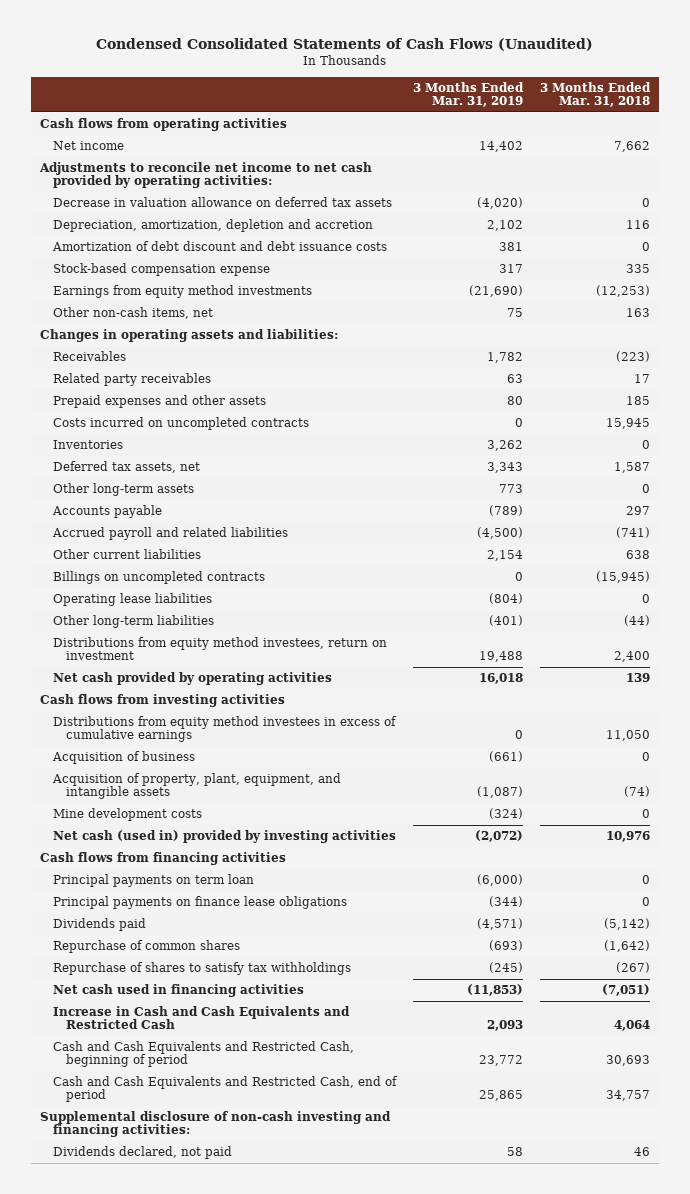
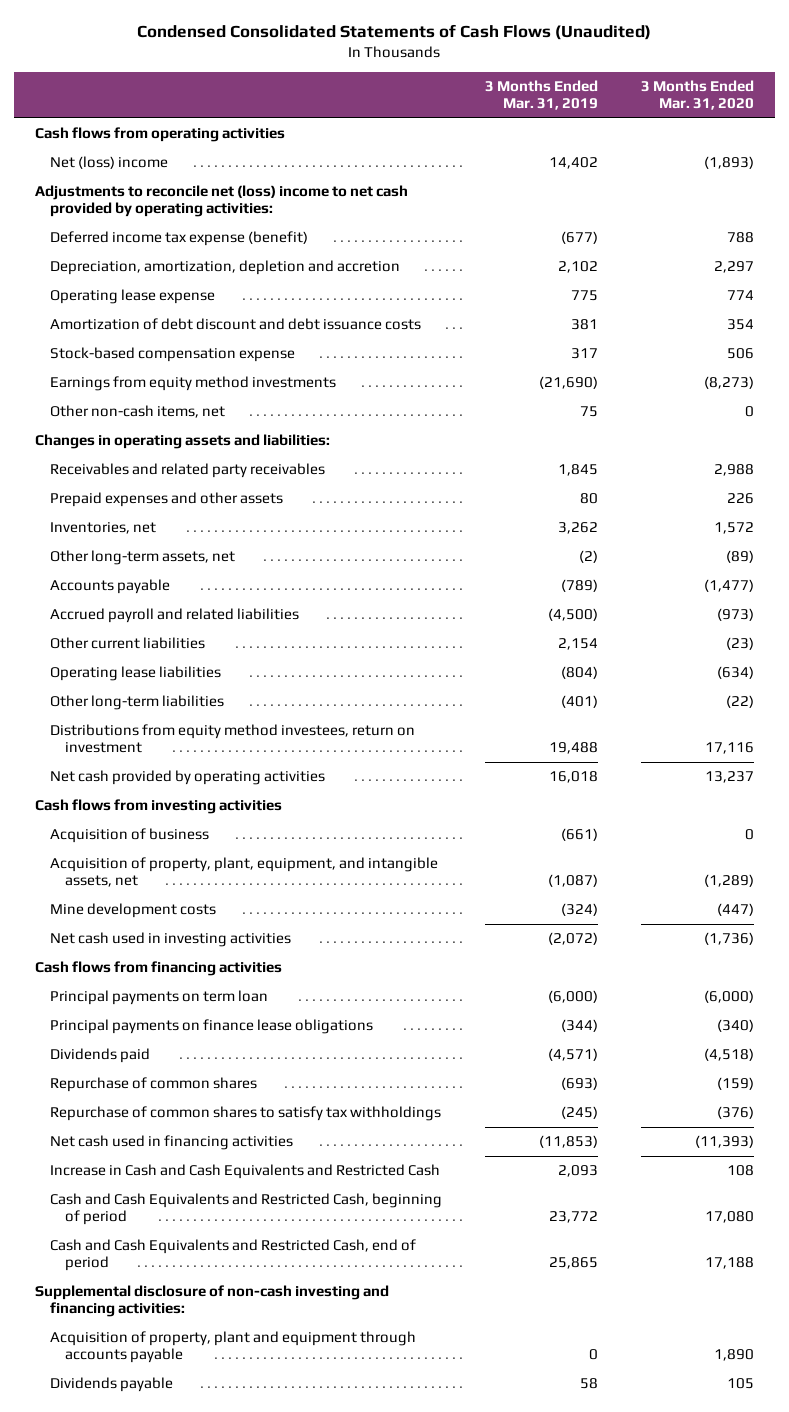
[540,81,652,108] 3 Months Ended Mar. 31, 2018 -> none
none -> [640,79,754,111] 3 Months Ended Mar. 31, 2020
[52,197,392,208] Decrease in valuation allowance on deferred tax assets -> none
[52,141,124,151] Net income -> [50,156,169,170] Net (loss) income
[38,162,372,189] Adjustments to reconcile net income to net cash provided by operating activities: -> [34,185,408,218] Adjustments to reconcile net (loss) income to net cash provided by operating activities:
none -> [50,231,309,247] Deferred income tax expense (benefit)
none -> [50,289,216,305] Operating lease expense
[52,351,126,362] Receivables -> none
[52,373,211,387] Related party receivables -> [50,463,326,479] Receivables and related party receivables
[506,374,523,384] 63 -> [557,464,598,477] 1,845
[52,417,309,431] Costs incurred on uncompleted contracts -> none
[52,461,200,474] Deferred tax assets, net -> none
[52,440,123,450] Inventories -> [50,522,157,535] Inventories, net
[52,483,194,497] Other long-term assets -> [50,550,236,566] Other long-term assets, net
[498,484,523,494] 773 -> [578,550,598,564] (2)
[52,571,265,585] Billings on uncompleted contracts -> none
[52,716,397,743] Distributions from equity method investees in excess of cumulative earnings -> none
[51,773,341,800] Acquisition of property, plant, equipment, and intangible assets -> [50,857,439,888] Acquisition of property, plant, equipment, and intangible assets, net
[52,830,396,844] Net cash (used in) provided by investing activities -> [50,932,292,948] Net cash used in investing activities
[52,962,351,976] Repurchase of shares to satisfy tax withholdings -> [50,1106,442,1122] Repurchase of common shares to satisfy tax withholdings
none -> [50,1331,417,1364] Acquisition of property, plant and equipment through accounts payable
[52,1146,232,1160] Dividends declared, not paid -> [50,1377,174,1393] Dividends payable

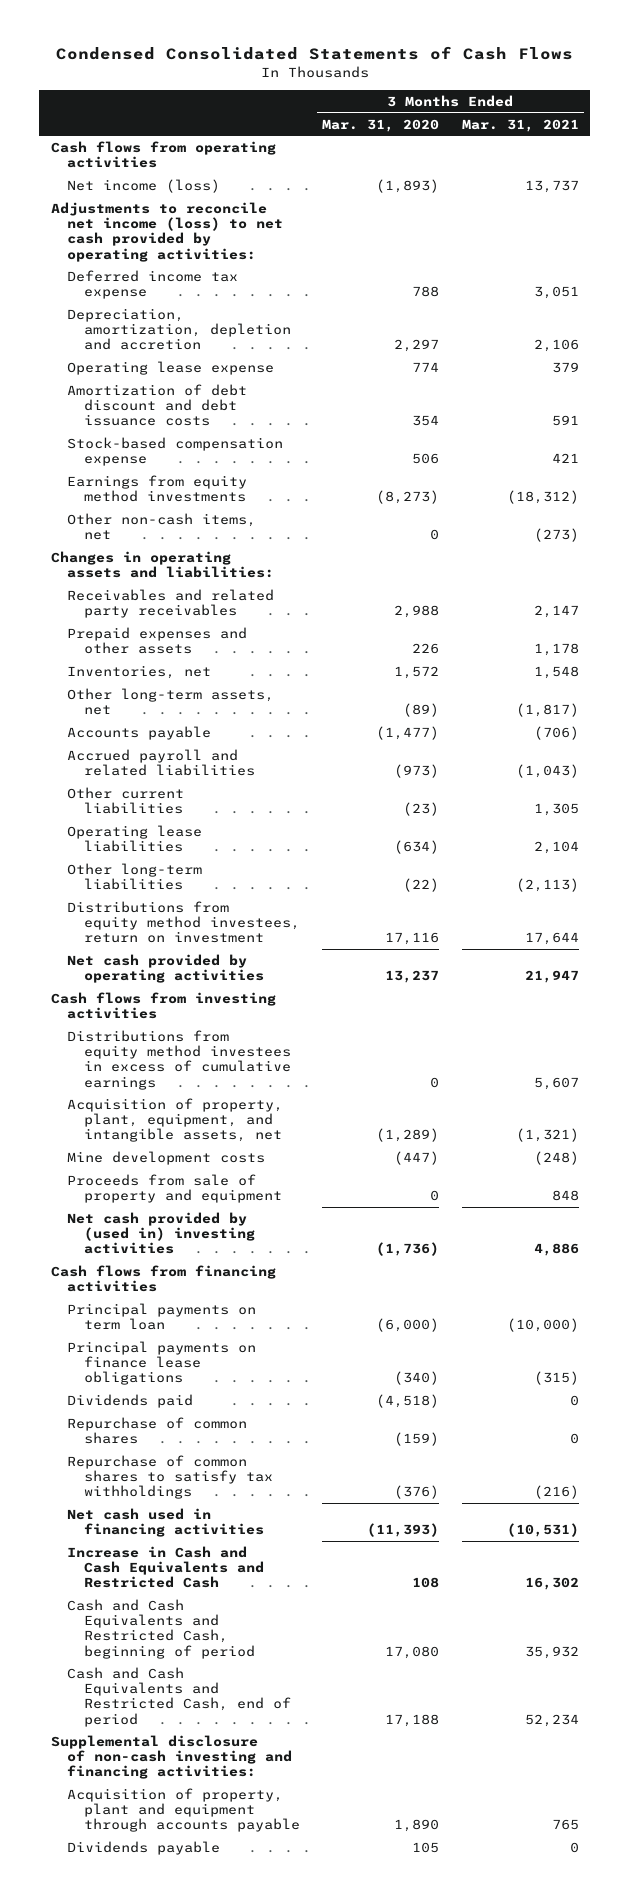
[137,23,652,40] Condensed Consolidated Statements of Cash Flows (Unaudited) -> [55,46,573,61] Condensed Consolidated Statements of Cash Flows
[484,79,598,111] 3 Months Ended Mar. 31, 2019 -> none
none -> [461,118,579,132] Mar. 31, 2021
[50,156,169,170] Net (loss) income -> [67,178,221,193] Net income (loss)
[34,185,408,218] Adjustments to reconcile net (loss) income to net cash provided by operating activities: -> [50,201,284,262] Adjustments to reconcile net income (loss) to net cash provided by operating activities:
[50,231,309,247] Deferred income tax expense (benefit) -> [67,269,239,300] Deferred income tax expense
[50,828,210,844] Acquisition of business -> none
none -> [67,1029,291,1090] Distributions from equity method investees in excess of cumulative earnings
none -> [67,1173,282,1204] Proceeds from sale of property and equipment
[50,932,292,948] Net cash used in investing activities -> [67,1211,255,1255] Net cash provided by (used in) investing activities

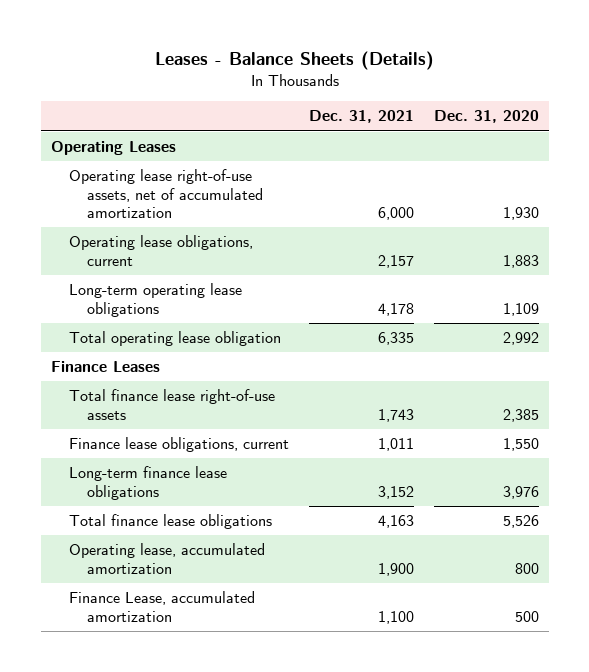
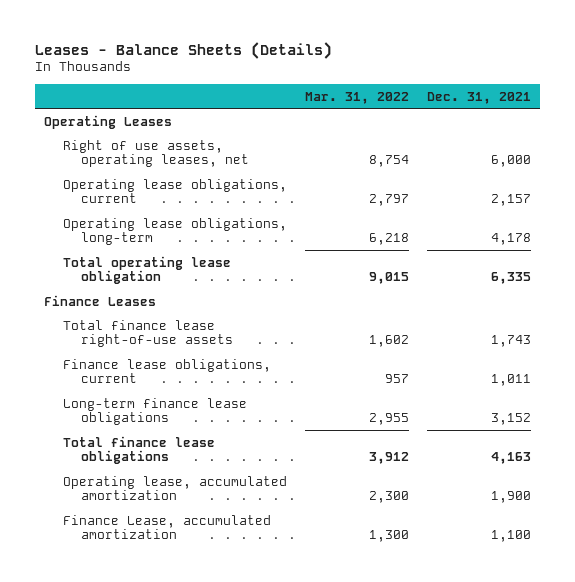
[433,110,539,124] Dec. 31, 2020 -> none
none -> [304,91,409,104] Mar. 31, 2022
[68,169,264,218] Operating lease right-of-use assets, net of accumulated amortization -> [62,139,249,168] Right of use assets, operating leases, net
[68,283,242,317] Long-term operating lease obligations -> [62,217,287,246] Operating lease obligations, long-term

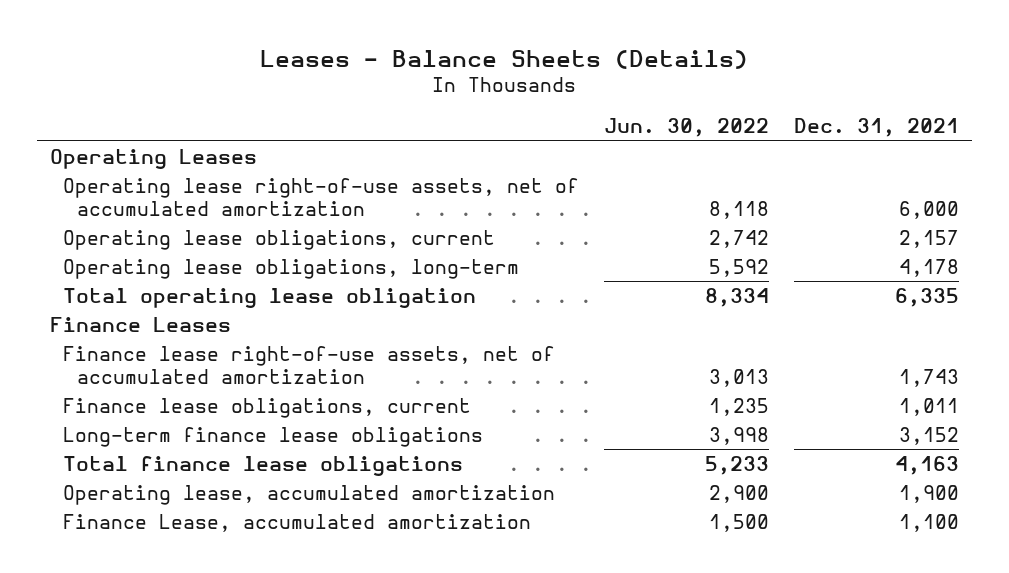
[304,91,409,104] Mar. 31, 2022 -> none
none -> [604,118,770,138] Jun. 30, 2022
[62,139,249,168] Right of use assets, operating leases, net -> [63,177,580,216] Operating lease right-of-use assets, net of accumulated amortization
[62,319,233,348] Total finance lease right-of-use assets -> [63,345,556,384] Finance lease right-of-use assets, net of accumulated amortization

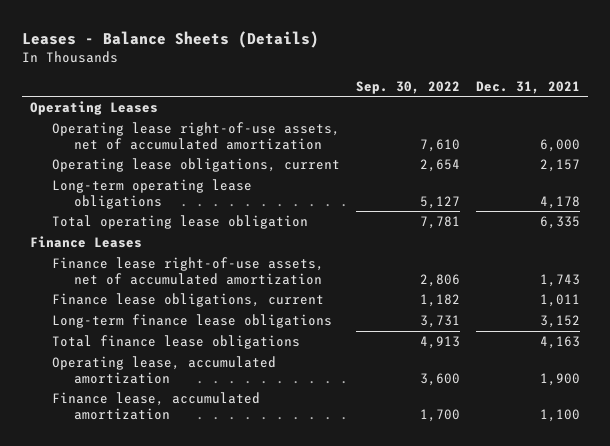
[604,118,770,138] Jun. 30, 2022 -> none
none -> [356,80,461,94] Sep. 30, 2022
[63,258,520,279] Operating lease obligations, long-term -> [52,179,253,209] Long-term operating lease obligations
[63,513,532,532] Finance Lease, accumulated amortization -> [52,392,261,420] Finance lease, accumulated amortization

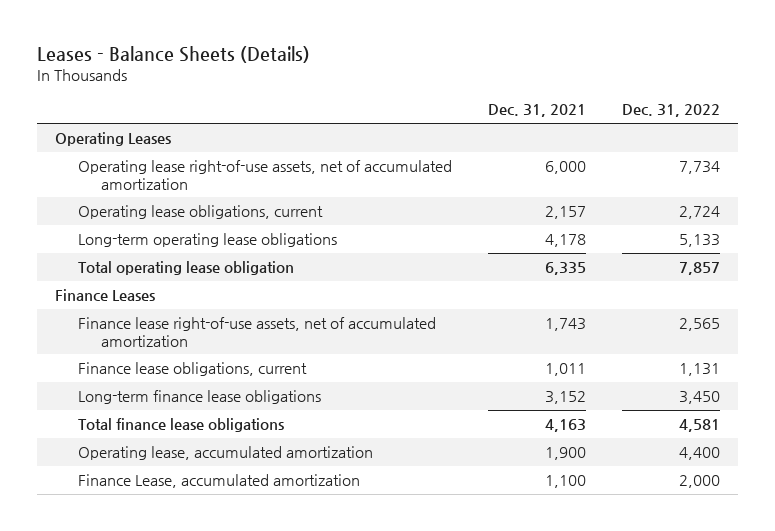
[356,80,461,94] Sep. 30, 2022 -> none
none -> [622,104,721,118] Dec. 31, 2022
[52,392,261,420] Finance lease, accumulated amortization -> [78,474,361,489] Finance Lease, accumulated amortization

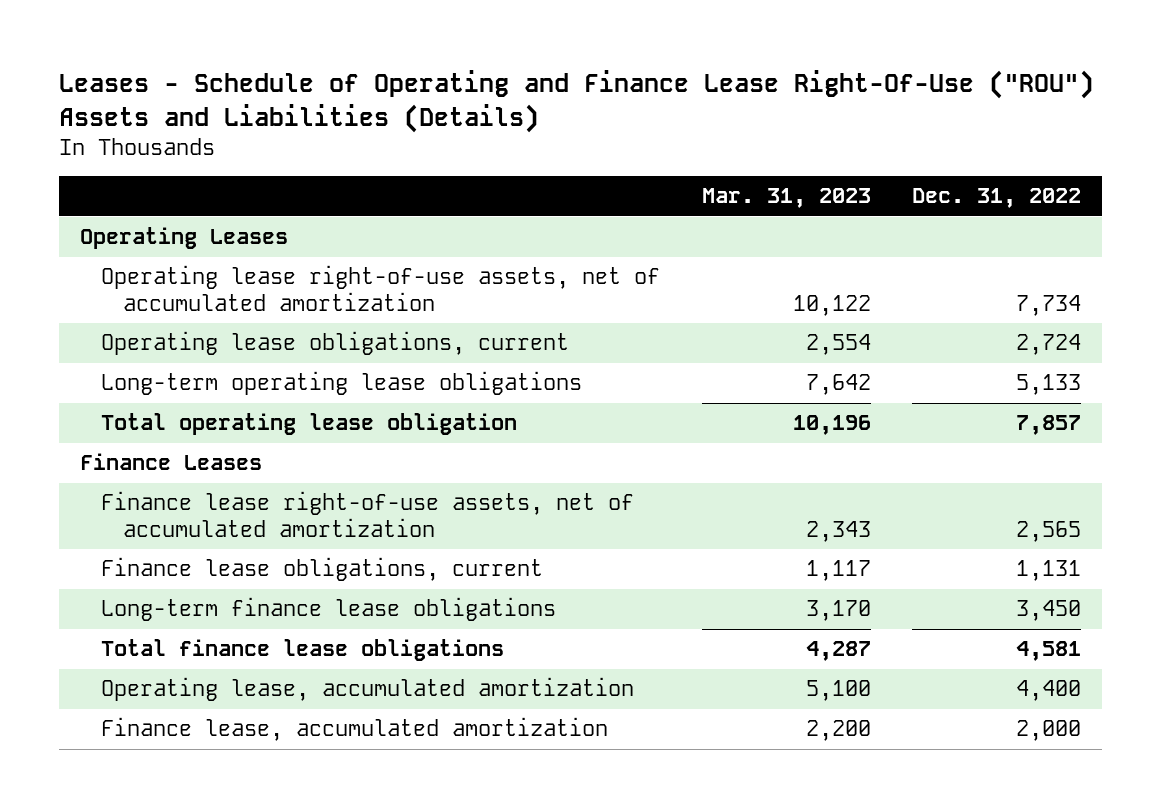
[36,45,310,63] Leases - Balance Sheets (Details) -> [59,70,1095,133] Leases - Schedule of Operating and Finance Lease Right-Of-Use ("ROU") Assets and Liabilities (Details)
[488,104,587,118] Dec. 31, 2021 -> none
none -> [701,188,871,209] Mar. 31, 2023
[78,474,361,489] Finance Lease, accumulated amortization -> [101,717,609,742] Finance lease, accumulated amortization

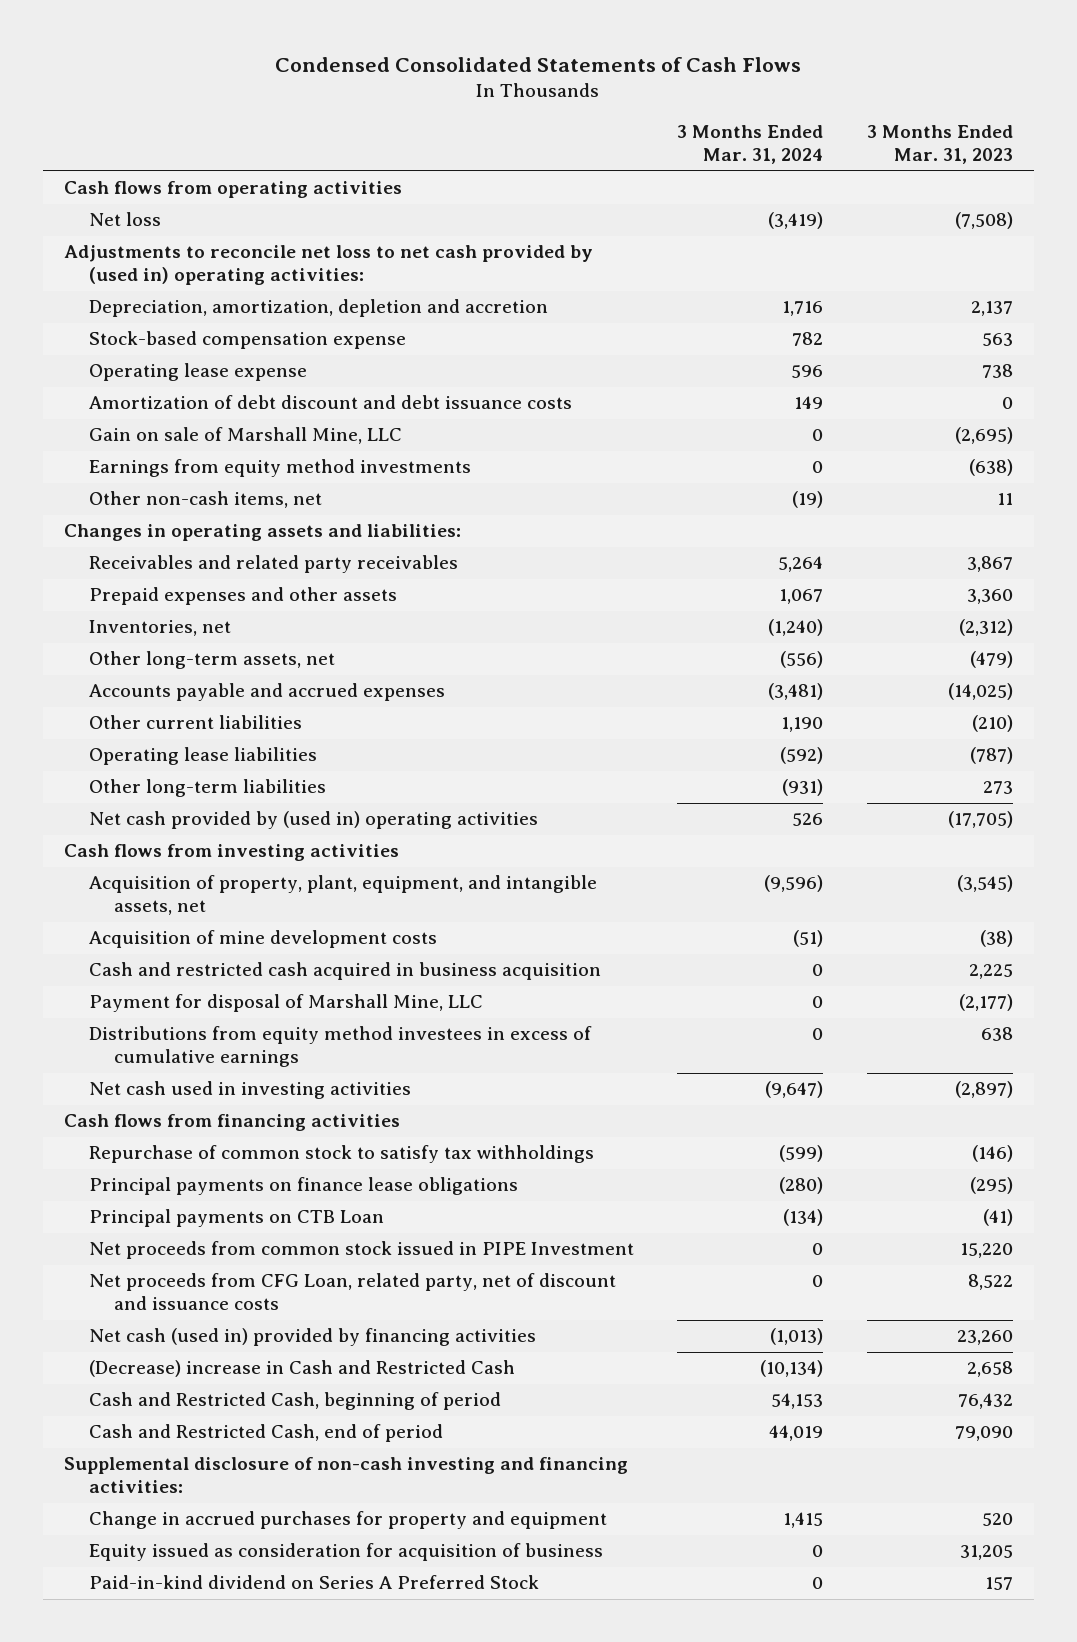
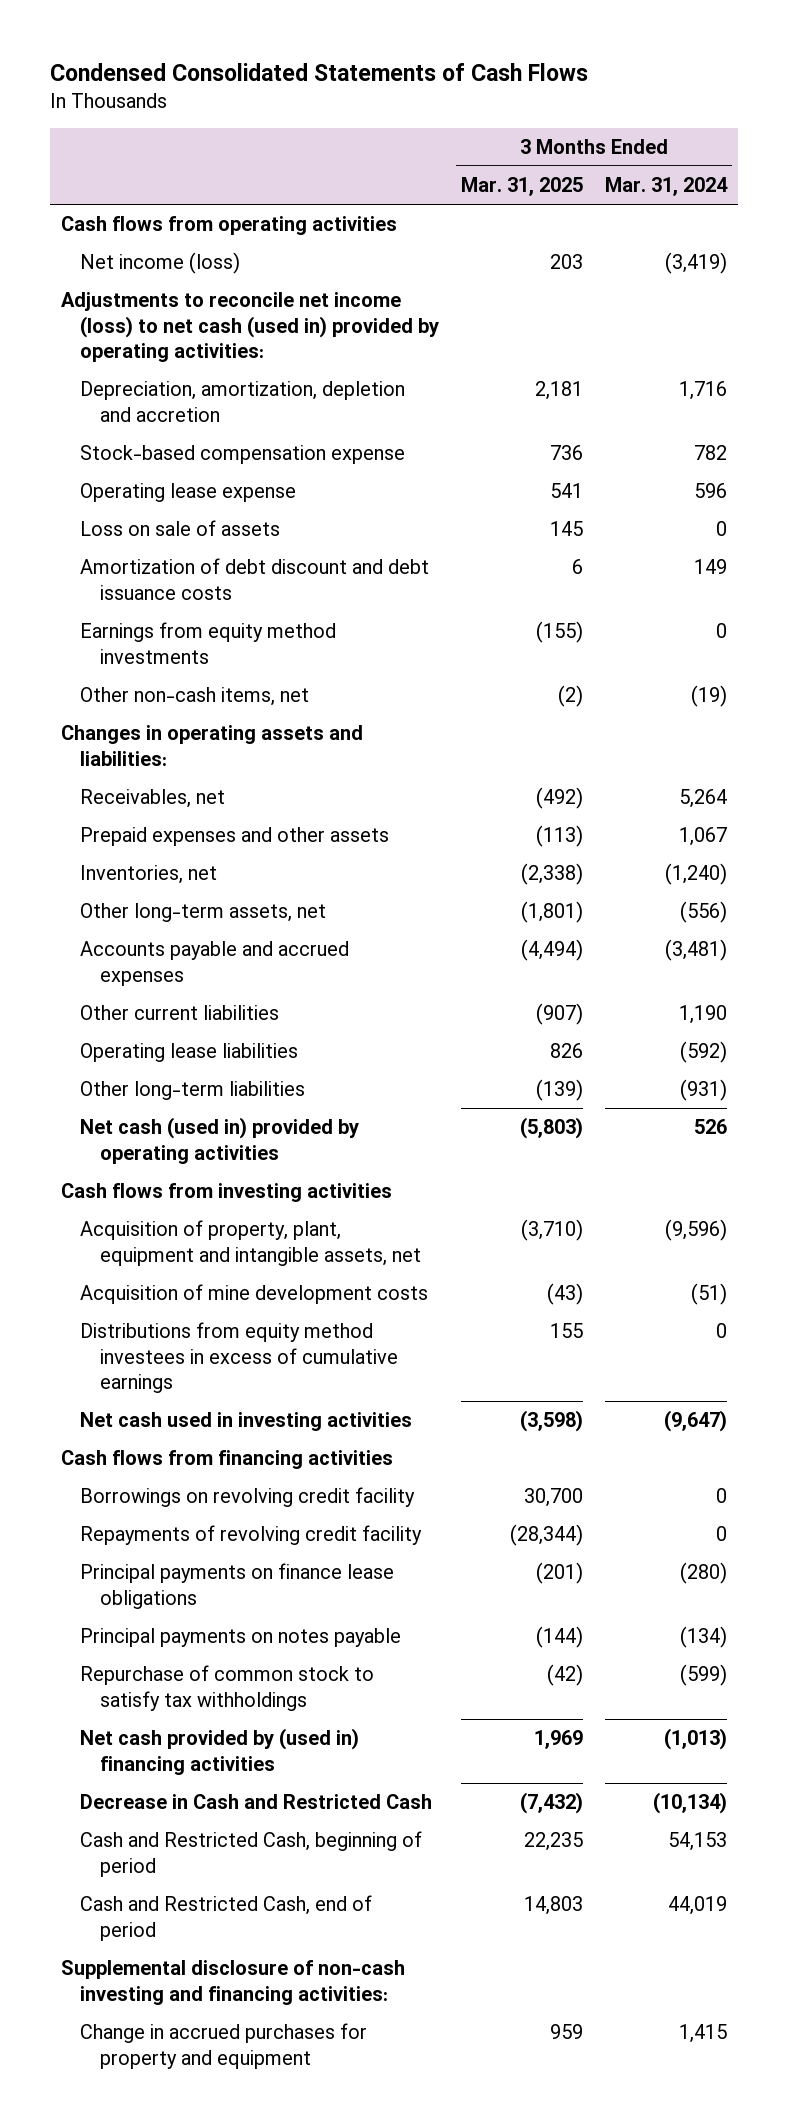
[866,125,1013,165] 3 Months Ended Mar. 31, 2023 -> none
none -> [460,177,583,197] Mar. 31, 2025
[89,212,162,227] Net loss -> [80,252,241,275] Net income (loss)
[64,245,594,286] Adjustments to reconcile net loss to net cash provided by (used in) operating activities: -> [60,292,440,363] Adjustments to reconcile net income (loss) to net cash (used in) provided by operating activities:
none -> [80,520,281,537] Loss on sale of assets
[89,427,403,445] Gain on sale of Marshall Mine, LLC -> none
[89,555,459,574] Receivables and related party receivables -> [80,789,226,809] Receivables, net
[89,811,539,830] Net cash provided by (used in) operating activities -> [80,1117,360,1164] Net cash (used in) provided by operating activities
[89,875,598,916] Acquisition of property, plant, equipment, and intangible assets, net -> [80,1220,421,1266] Acquisition of property, plant, equipment and intangible assets, net
[89,962,602,981] Cash and restricted cash acquired in business acquisition -> none
[89,994,484,1013] Payment for disposal of Marshall Mine, LLC -> none
none -> [80,1487,416,1508] Borrowings on revolving credit facility
none -> [80,1525,423,1546] Repayments of revolving credit facility
[89,1241,635,1260] Net proceeds from common stock issued in PIPE Investment -> none
[89,1273,617,1311] Net proceeds from CFG Loan, related party, net of discount and issuance costs -> none
[89,1209,385,1228] Principal payments on CTB Loan -> [80,1628,402,1648] Principal payments on notes payable
[89,1145,595,1164] Repurchase of common stock to satisfy tax withholdings -> [80,1665,375,1711] Repurchase of common stock to satisfy tax withholdings
[89,1328,537,1347] Net cash (used in) provided by financing activities -> [80,1728,360,1775] Net cash provided by (used in) financing activities
[89,1360,516,1378] (Decrease) increase in Cash and Restricted Cash -> [80,1794,433,1810] Decrease in Cash and Restricted Cash
[89,1543,604,1562] Equity issued as consideration for acquisition of business -> none
[89,1575,540,1590] Paid-in-kind dividend on Series A Preferred Stock -> none

